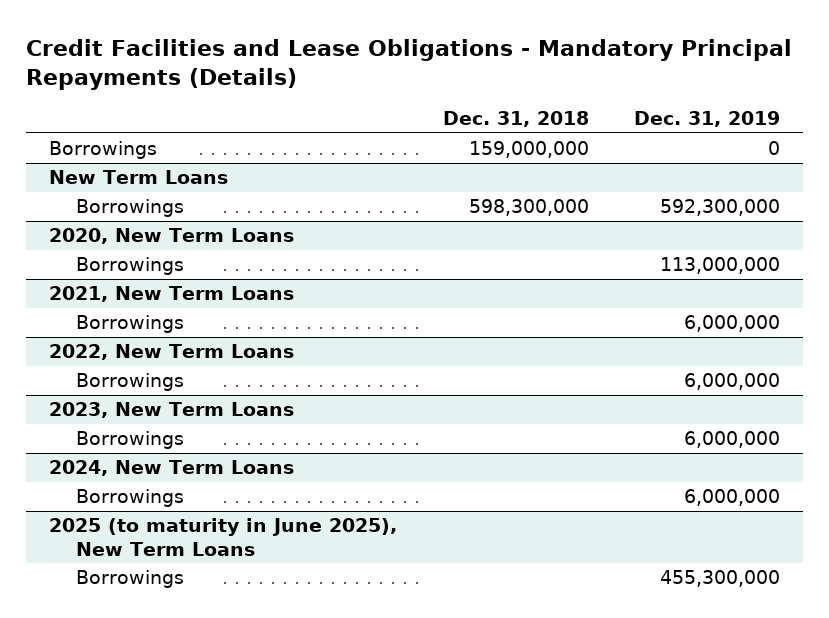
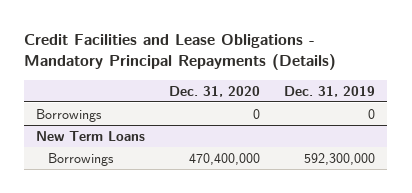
[442,110,589,127] Dec. 31, 2018 -> none
none -> [169,85,261,97] Dec. 31, 2020
[49,228,295,245] 2020, New Term Loans -> none
[76,257,185,276] Borrowings -> none
[49,286,295,303] 2021, New Term Loans -> none
[76,315,185,334] Borrowings -> none
[49,344,295,361] 2022, New Term Loans -> none
[76,373,185,392] Borrowings -> none
[49,402,295,419] 2023, New Term Loans -> none
[76,431,185,450] Borrowings -> none
[49,460,295,477] 2024, New Term Loans -> none
[76,489,185,508] Borrowings -> none
[49,518,398,556] 2025 (to maturity in June 2025), New Term Loans -> none
[76,570,185,589] Borrowings -> none

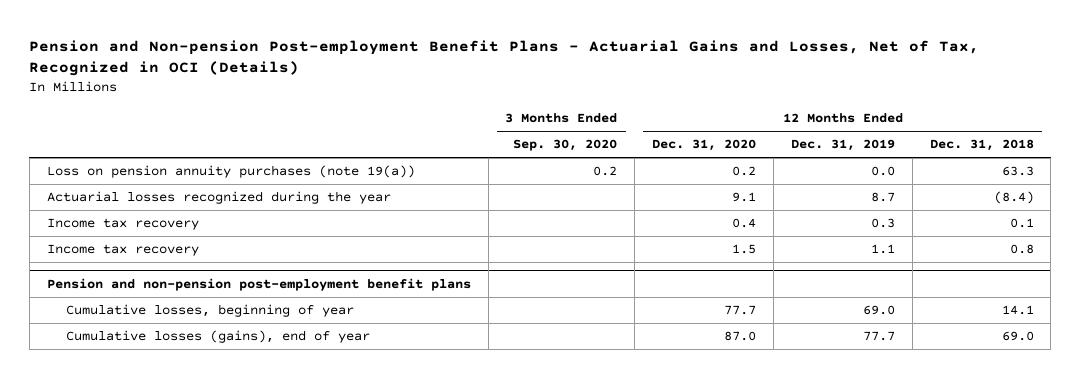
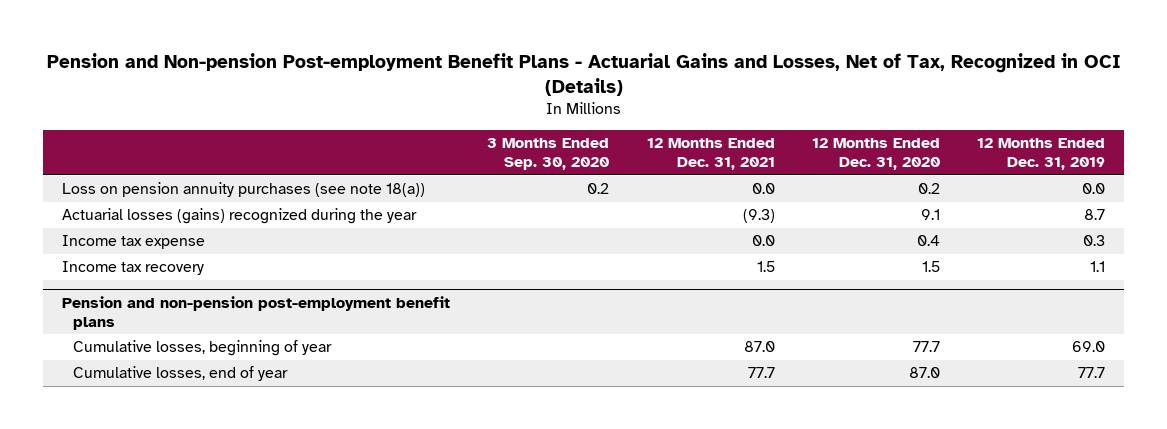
[929,139,1034,152] Dec. 31, 2018 -> none
none -> [646,138,775,171] 12 Months Ended Dec. 31, 2021
[46,165,415,179] Loss on pension annuity purchases (note 19(a)) -> [61,182,425,198] Loss on pension annuity purchases (see note 18(a))
[46,191,391,205] Actuarial losses recognized during the year -> [61,208,417,225] Actuarial losses (gains) recognized during the year
[46,218,199,231] Income tax recovery -> [61,235,205,250] Income tax expense
[65,330,370,344] Cumulative losses (gains), end of year -> [73,366,289,382] Cumulative losses, end of year

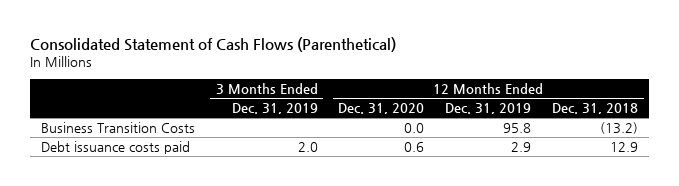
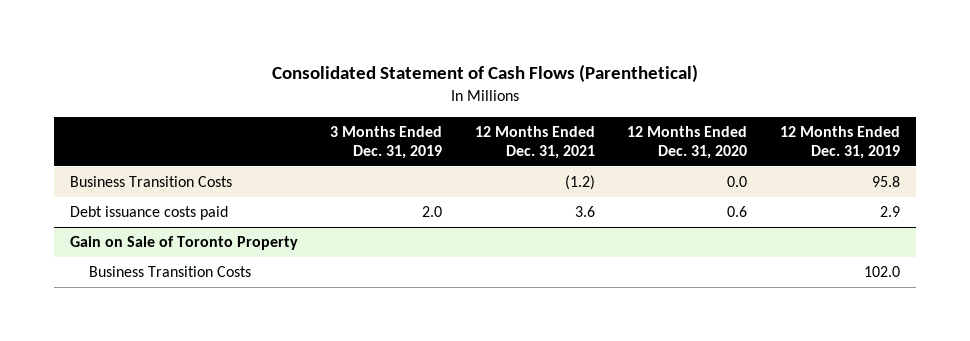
[552,103,639,115] Dec. 31, 2018 -> none
none -> [474,125,595,160] 12 Months Ended Dec. 31, 2021
none -> [69,236,298,251] Gain on Sale of Toronto Property
none -> [88,266,251,278] Business Transition Costs

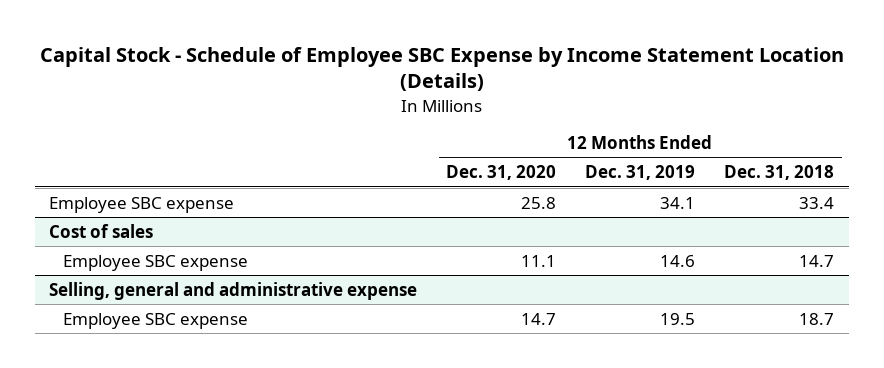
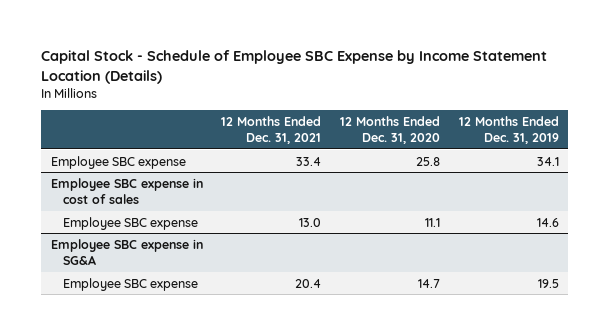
[724,165,835,181] Dec. 31, 2018 -> none
none -> [221,115,322,145] 12 Months Ended Dec. 31, 2021
[49,223,154,238] Cost of sales -> [50,177,203,204] Employee SBC expense in cost of sales
[49,281,418,300] Selling, general and administrative expense -> [50,238,203,265] Employee SBC expense in SG&A

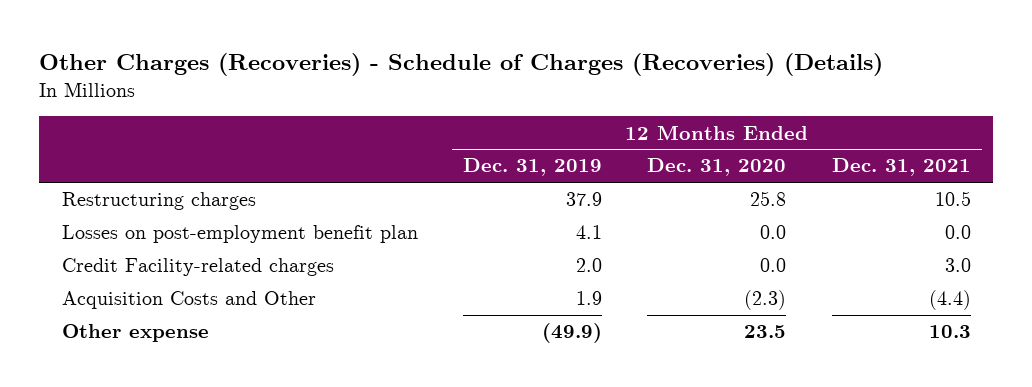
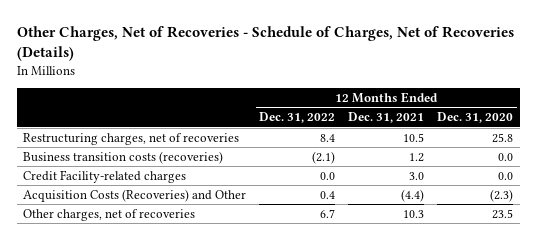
[39,52,884,76] Other Charges (Recoveries) - Schedule of Charges (Recoveries) (Details) -> [16,25,514,62] Other Charges, Net of Recoveries - Schedule of Charges, Net of Recoveries (Details)
[463,158,603,177] Dec. 31, 2019 -> none
none -> [259,112,336,124] Dec. 31, 2022
[61,225,418,244] Losses on post-employment benefit plan -> none
[61,192,256,211] Restructuring charges -> [23,132,240,145] Restructuring charges, net of recoveries
none -> [23,150,224,164] Business transition costs (recoveries)
[61,291,316,310] Acquisition Costs and Other -> [23,188,247,202] Acquisition Costs (Recoveries) and Other
[61,324,209,343] Other expense -> [23,208,196,221] Other charges, net of recoveries

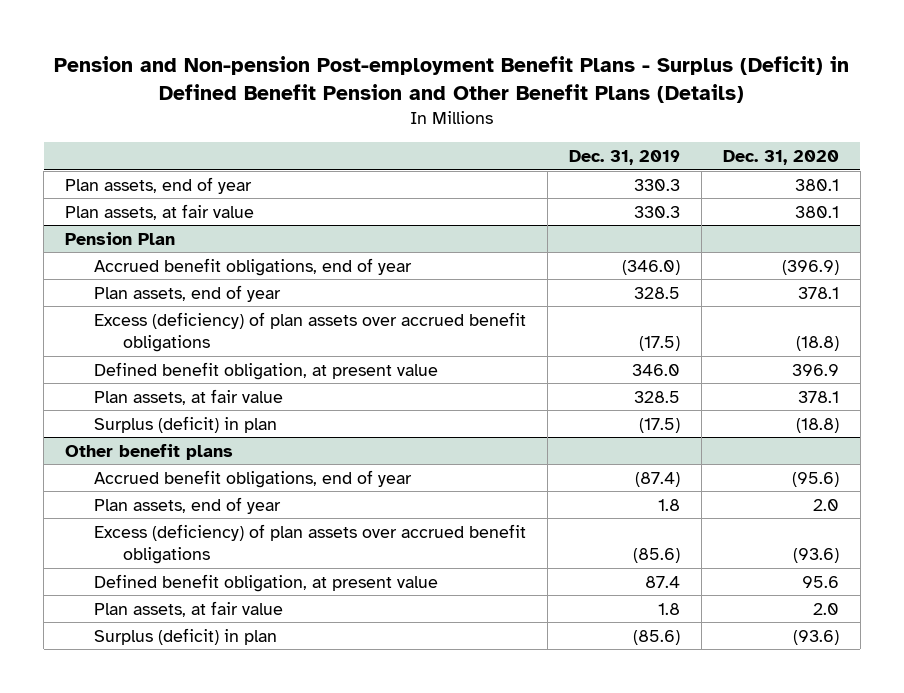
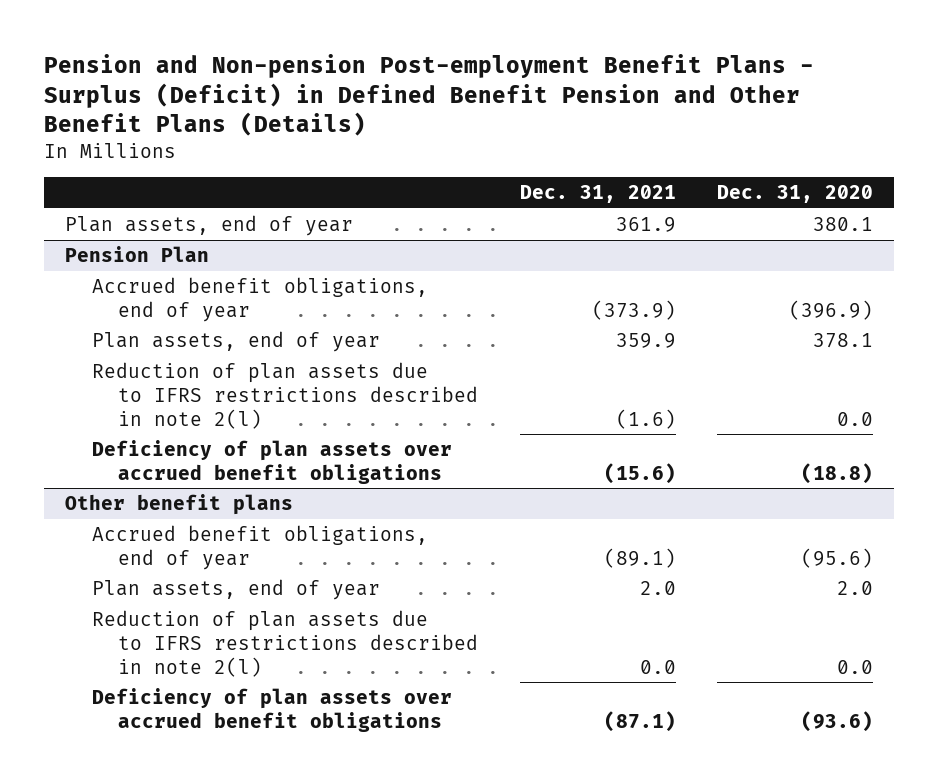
[568,150,680,166] Dec. 31, 2019 -> none
none -> [519,184,676,203] Dec. 31, 2021
[65,203,255,220] Plan assets, at fair value -> none
[94,361,439,380] Defined benefit obligation, at present value -> none
[94,388,284,405] Plan assets, at fair value -> none
[94,415,278,433] Surplus (deficit) in plan -> none
none -> [91,361,479,429] Reduction of plan assets due to IFRS restrictions described in note 2(l)
[94,311,527,353] Excess (deficiency) of plan assets over accrued benefit obligations -> [91,439,452,484] Deficiency of plan assets over accrued benefit obligations
[94,573,439,592] Defined benefit obligation, at present value -> none
[94,600,284,617] Plan assets, at fair value -> none
[94,627,278,645] Surplus (deficit) in plan -> none
none -> [91,609,479,677] Reduction of plan assets due to IFRS restrictions described in note 2(l)
[94,523,527,565] Excess (deficiency) of plan assets over accrued benefit obligations -> [91,687,452,732] Deficiency of plan assets over accrued benefit obligations

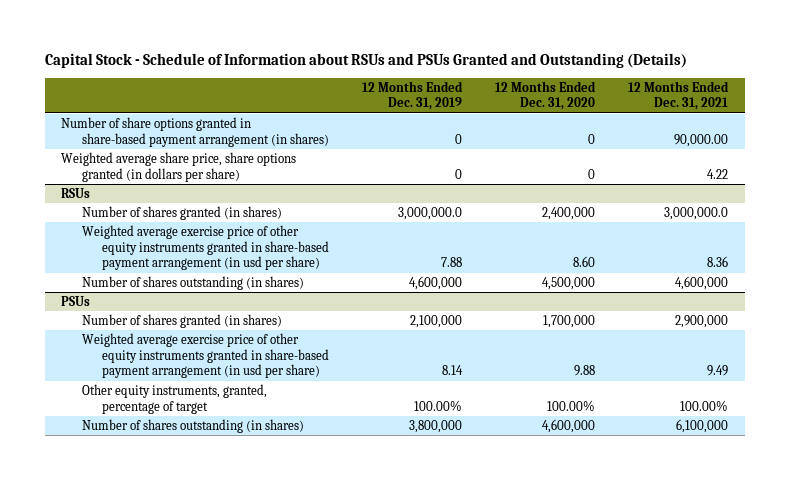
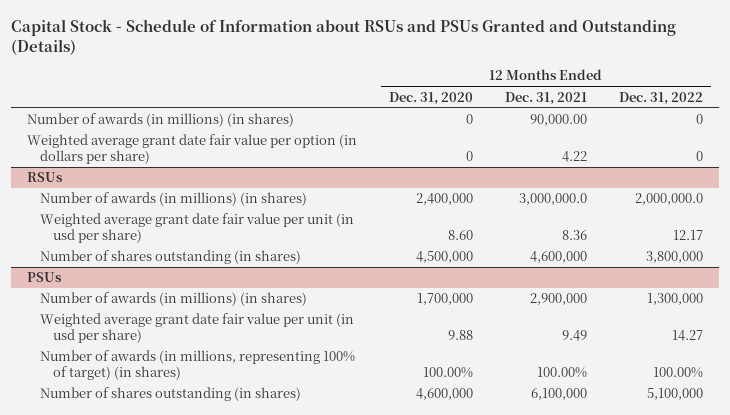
[362,80,464,111] 12 Months Ended Dec. 31, 2019 -> none
none -> [619,91,704,105] Dec. 31, 2022
[60,117,329,147] Number of share options granted in share-based payment arrangement (in shares) -> [27,113,295,128] Number of awards (in millions) (in shares)
[60,152,296,182] Weighted average share price, share options granted (in dollars per share) -> [27,134,358,165] Weighted average grant date fair value per option (in dollars per share)
[81,206,282,221] Number of shares granted (in shares) -> [40,192,308,207] Number of awards (in millions) (in shares)
[81,225,330,271] Weighted average exercise price of other equity instruments granted in share-based payment arrangement (in usd per share) -> [40,213,355,244] Weighted average grant date fair value per unit (in usd per share)
[81,314,282,329] Number of shares granted (in shares) -> [40,292,308,307] Number of awards (in millions) (in shares)
[81,333,330,379] Weighted average exercise price of other equity instruments granted in share-based payment arrangement (in usd per share) -> [40,313,355,344] Weighted average grant date fair value per unit (in usd per share)
[81,384,267,414] Other equity instruments, granted, percentage of target -> [40,350,356,381] Number of awards (in millions, representing 100% of target) (in shares)

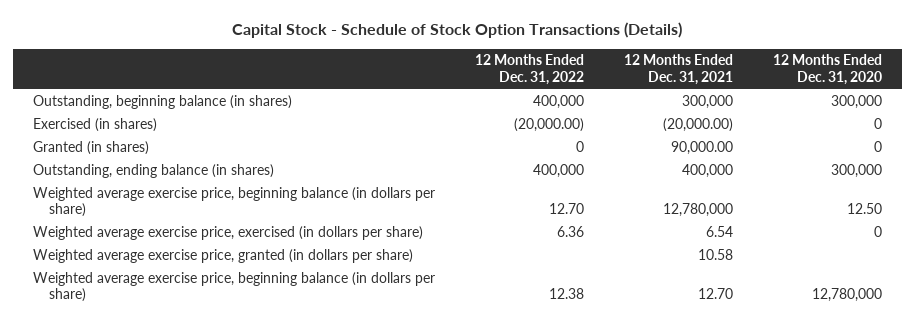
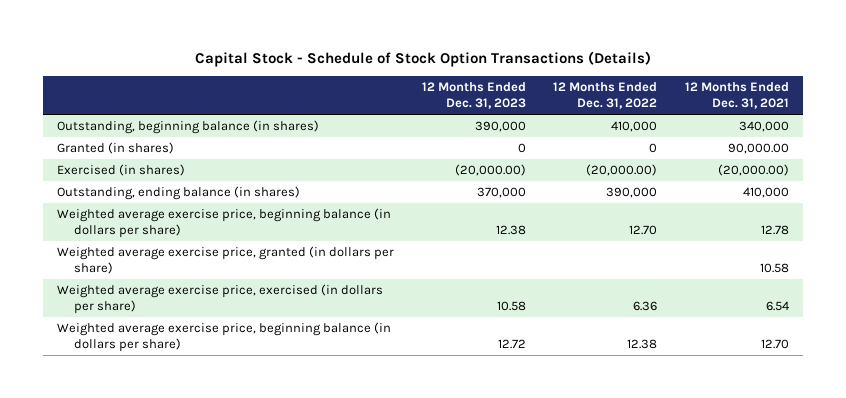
[772,54,882,85] 12 Months Ended Dec. 31, 2020 -> none
none -> [421,82,526,110] 12 Months Ended Dec. 31, 2023
[532,94,584,109] 400,000 -> [611,121,658,133] 410,000
[681,94,733,109] 300,000 -> [739,121,790,133] 340,000
[32,117,157,132] Exercised (in shares) -> [56,164,185,177] Exercised (in shares)
[532,163,584,178] 400,000 -> [606,187,658,199] 390,000
[681,163,733,178] 400,000 -> [743,187,790,199] 410,000
[662,202,733,217] 12,780,000 -> [761,225,790,236] 12.78
[32,225,423,240] Weighted average exercise price, exercised (in dollars per share) -> [56,284,383,315] Weighted average exercise price, exercised (in dollars per share)

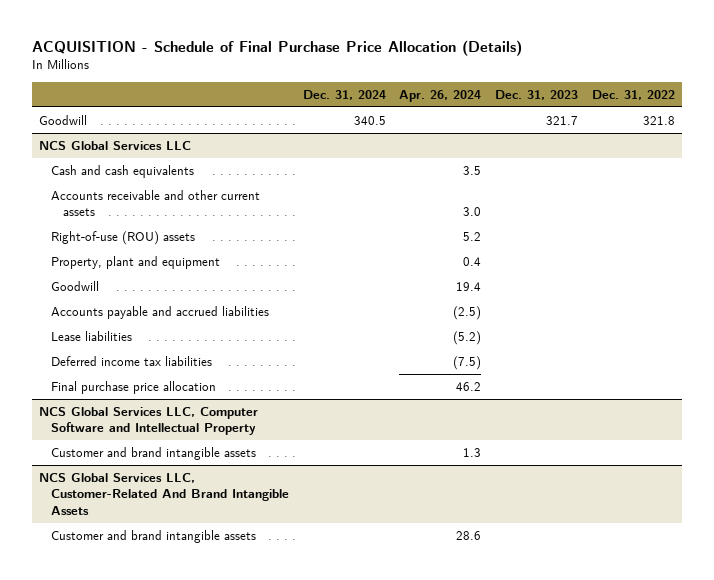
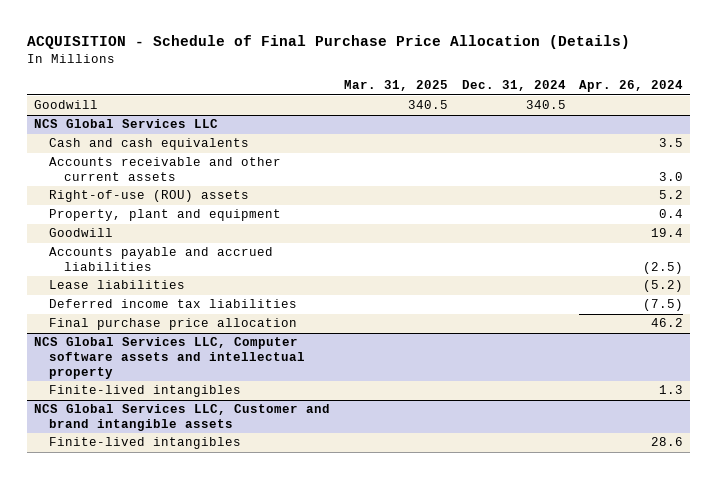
[495,89,579,100] Dec. 31, 2023 -> none
[591,89,675,100] Dec. 31, 2022 -> none
none -> [343,80,448,92] Mar. 31, 2025
[38,406,258,436] NCS Global Services LLC, Computer Software and Intellectual Property -> [33,337,306,379] NCS Global Services LLC, Computer software assets and intellectual property
[50,446,256,460] Customer and brand intangible assets -> [49,385,242,398] Finite-lived intangibles
[38,472,289,515] NCS Global Services LLC, Customer-Related And Brand Intangible Assets -> [33,404,330,432] NCS Global Services LLC, Customer and brand intangible assets
[50,529,256,543] Customer and brand intangible assets -> [49,437,242,450] Finite-lived intangibles

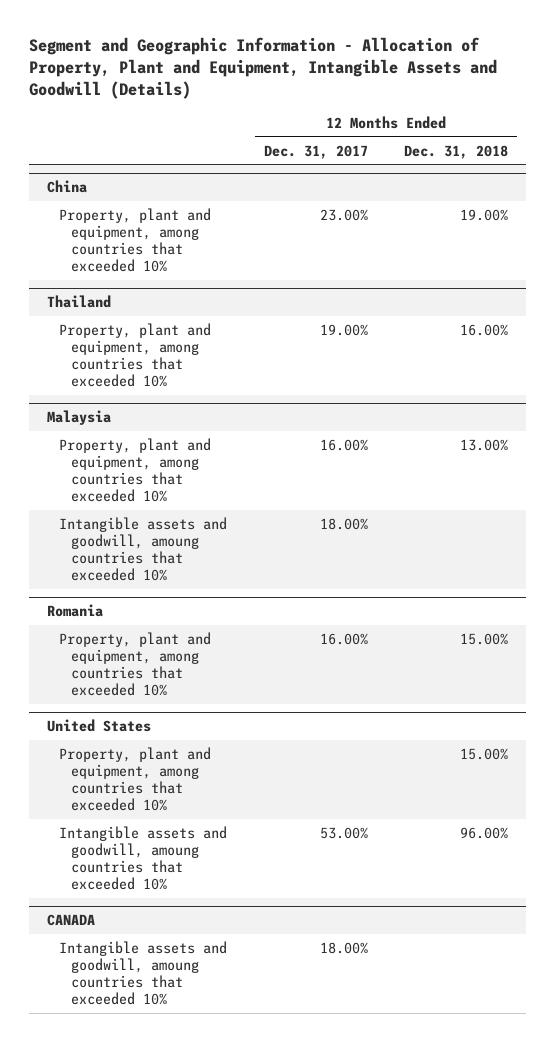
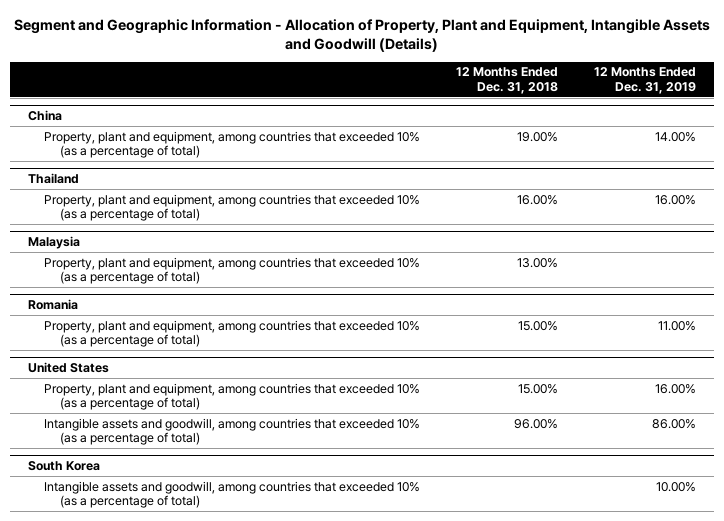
[263,144,368,159] Dec. 31, 2017 -> none
none -> [593,67,696,94] 12 Months Ended Dec. 31, 2019
[59,207,212,273] Property, plant and equipment, among countries that exceeded 10% -> [43,130,420,159] Property, plant and equipment, among countries that exceeded 10% (as a percentage of total)
[59,322,212,388] Property, plant and equipment, among countries that exceeded 10% -> [43,193,420,222] Property, plant and equipment, among countries that exceeded 10% (as a percentage of total)
[59,516,228,582] Intangible assets and goodwill, amoung countries that exceeded 10% -> none
[59,437,212,503] Property, plant and equipment, among countries that exceeded 10% -> [43,256,420,285] Property, plant and equipment, among countries that exceeded 10% (as a percentage of total)
[59,631,212,697] Property, plant and equipment, among countries that exceeded 10% -> [43,319,420,348] Property, plant and equipment, among countries that exceeded 10% (as a percentage of total)
[46,914,95,927] CANADA -> none
[59,746,212,812] Property, plant and equipment, among countries that exceeded 10% -> [43,382,420,411] Property, plant and equipment, among countries that exceeded 10% (as a percentage of total)
[59,825,228,891] Intangible assets and goodwill, amoung countries that exceeded 10% -> [43,417,420,446] Intangible assets and goodwill, among countries that exceeded 10% (as a percentage of total)
none -> [28,460,101,471] South Korea
[59,940,228,1006] Intangible assets and goodwill, amoung countries that exceeded 10% -> [43,480,420,509] Intangible assets and goodwill, among countries that exceeded 10% (as a percentage of total)

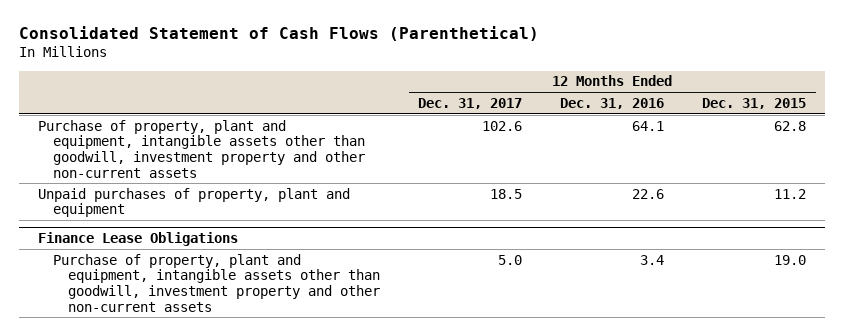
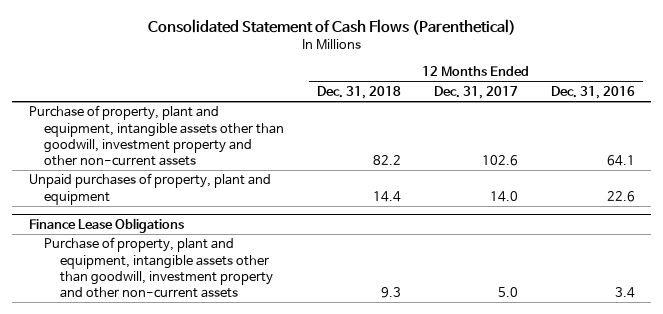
[702,97,807,109] Dec. 31, 2015 -> none
none -> [317,86,402,100] Dec. 31, 2018
[490,188,523,199] 18.5 -> [489,190,518,202] 14.0

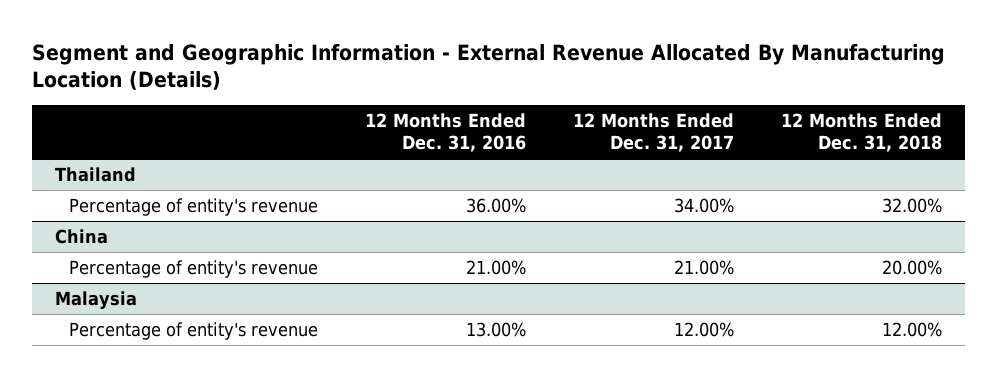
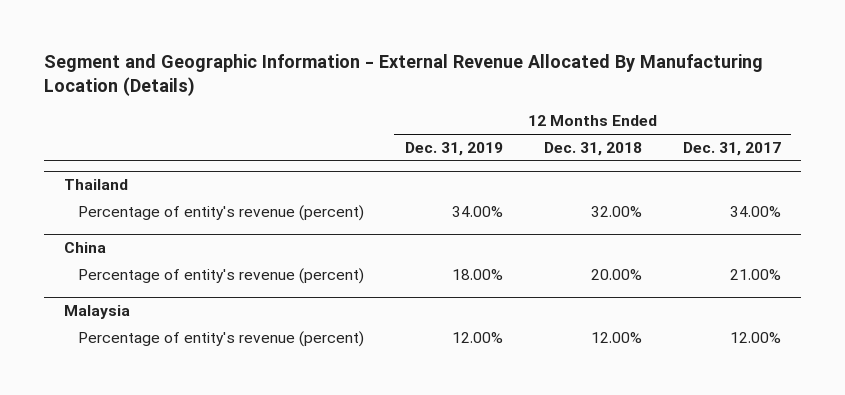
[365,113,527,153] 12 Months Ended Dec. 31, 2016 -> none
none -> [404,142,503,157] Dec. 31, 2019
[69,198,319,217] Percentage of entity's revenue -> [77,204,364,221] Percentage of entity's revenue (percent)
[69,260,319,279] Percentage of entity's revenue -> [77,267,364,284] Percentage of entity's revenue (percent)
[69,322,319,341] Percentage of entity's revenue -> [77,330,364,347] Percentage of entity's revenue (percent)

